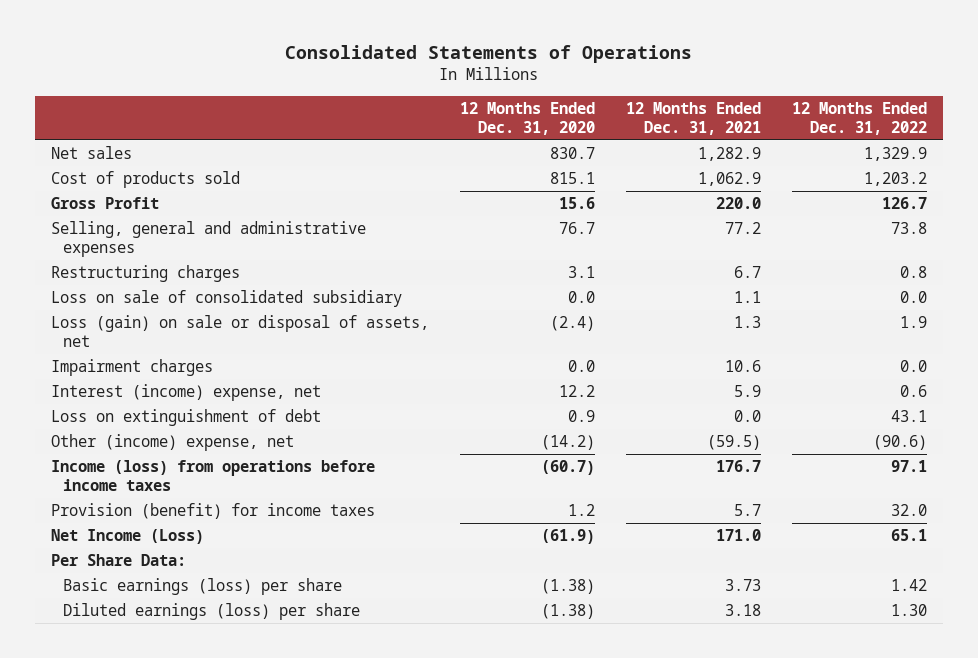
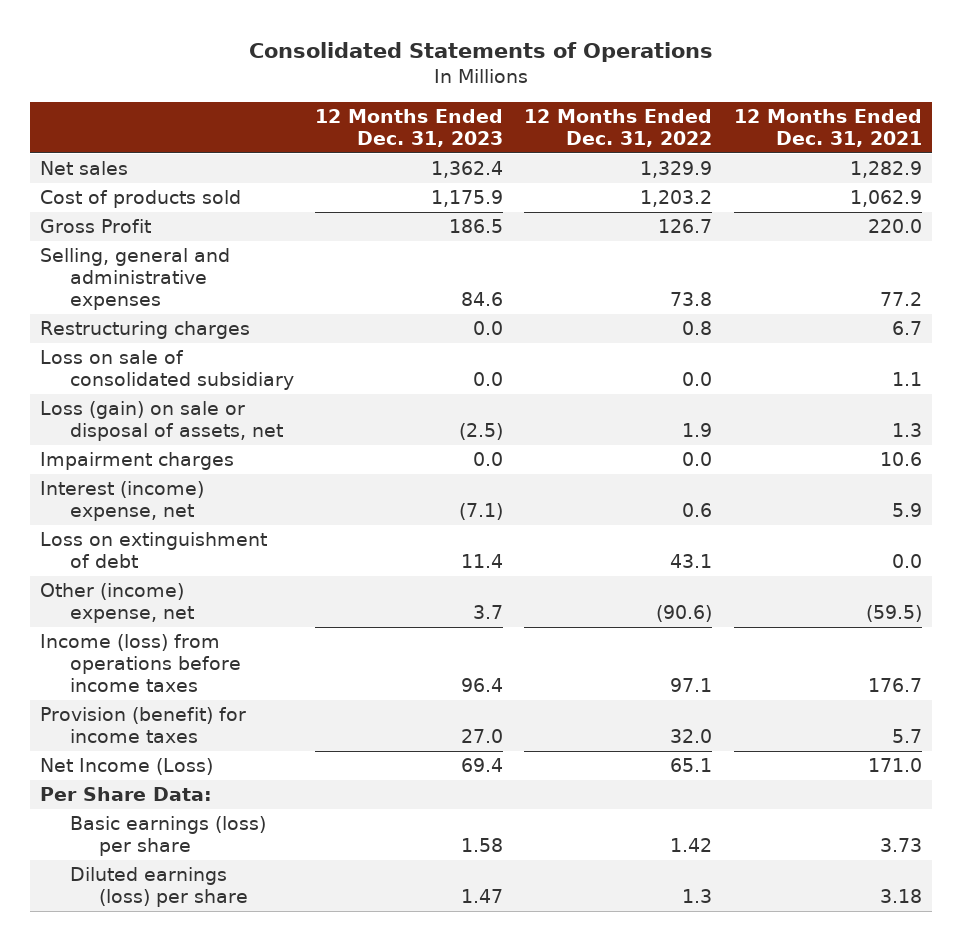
[459,101,595,135] 12 Months Ended Dec. 31, 2020 -> none
none -> [315,109,504,148] 12 Months Ended Dec. 31, 2023
[890,604,927,617] 1.30 -> [682,889,713,904] 1.3

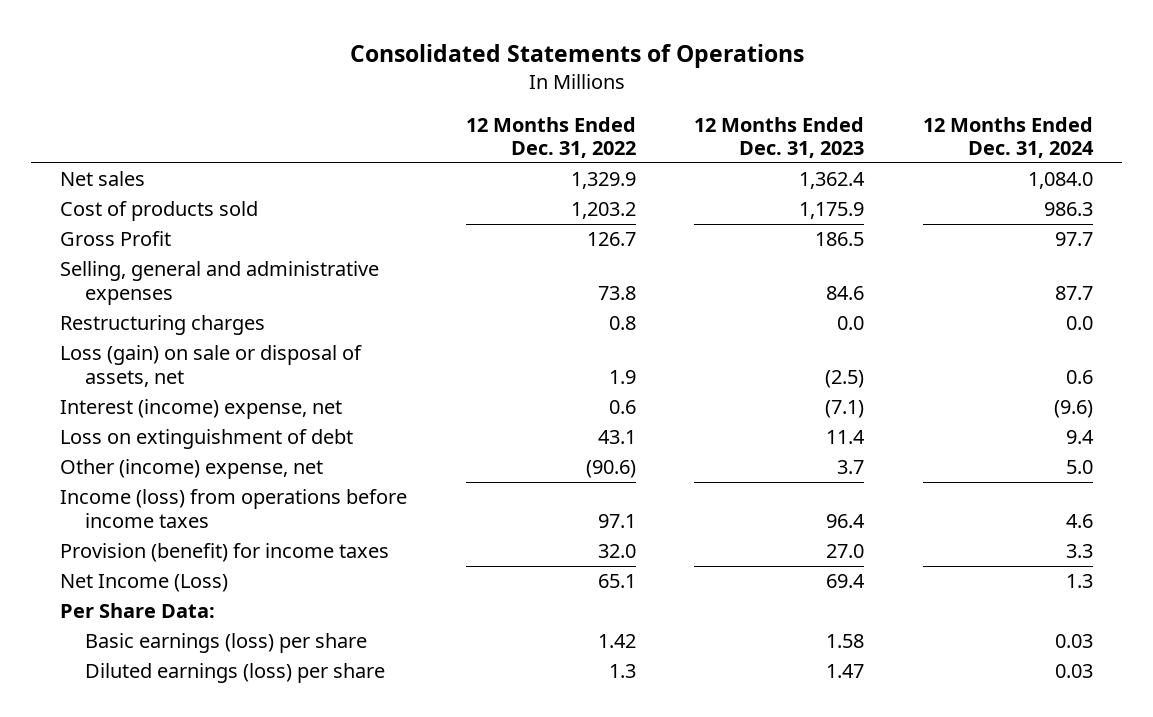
[733,109,922,148] 12 Months Ended Dec. 31, 2021 -> none
none -> [922,116,1094,158] 12 Months Ended Dec. 31, 2024
[40,350,294,391] Loss on sale of consolidated subsidiary -> none
[40,452,235,471] Impairment charges -> none

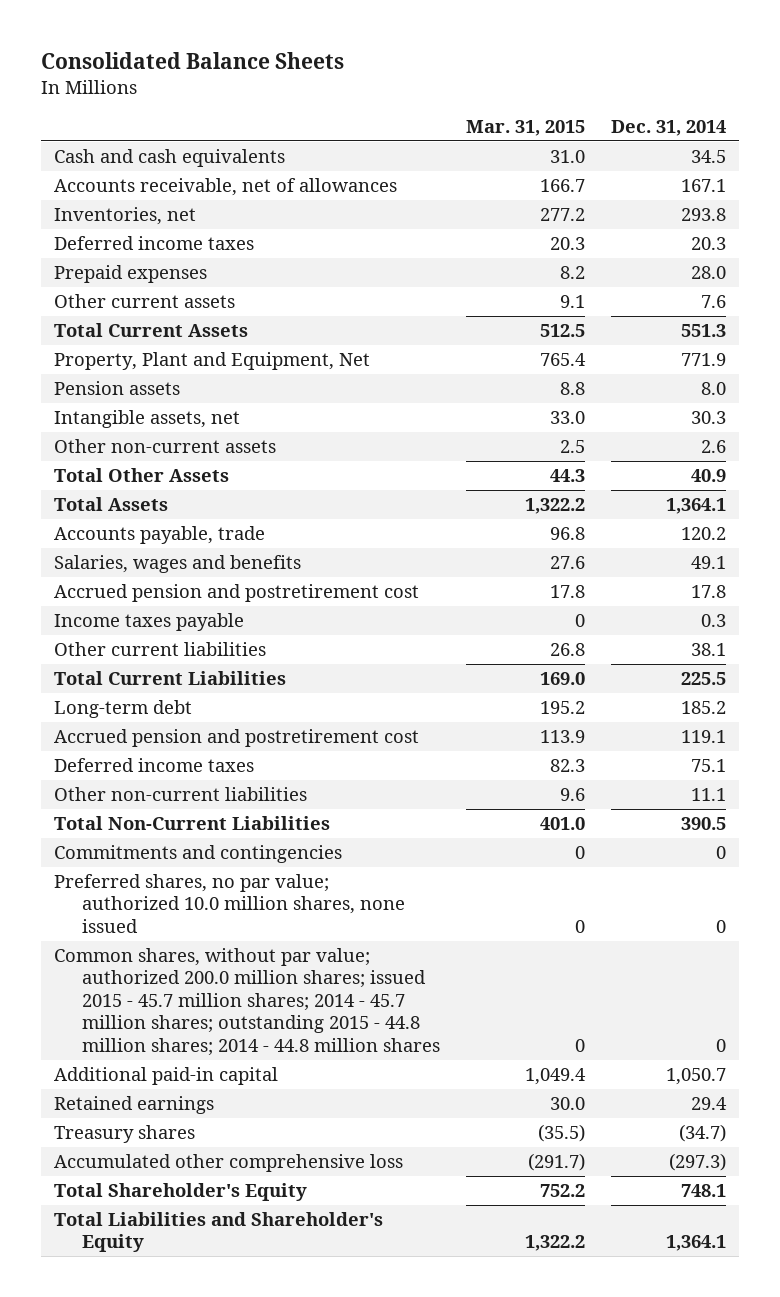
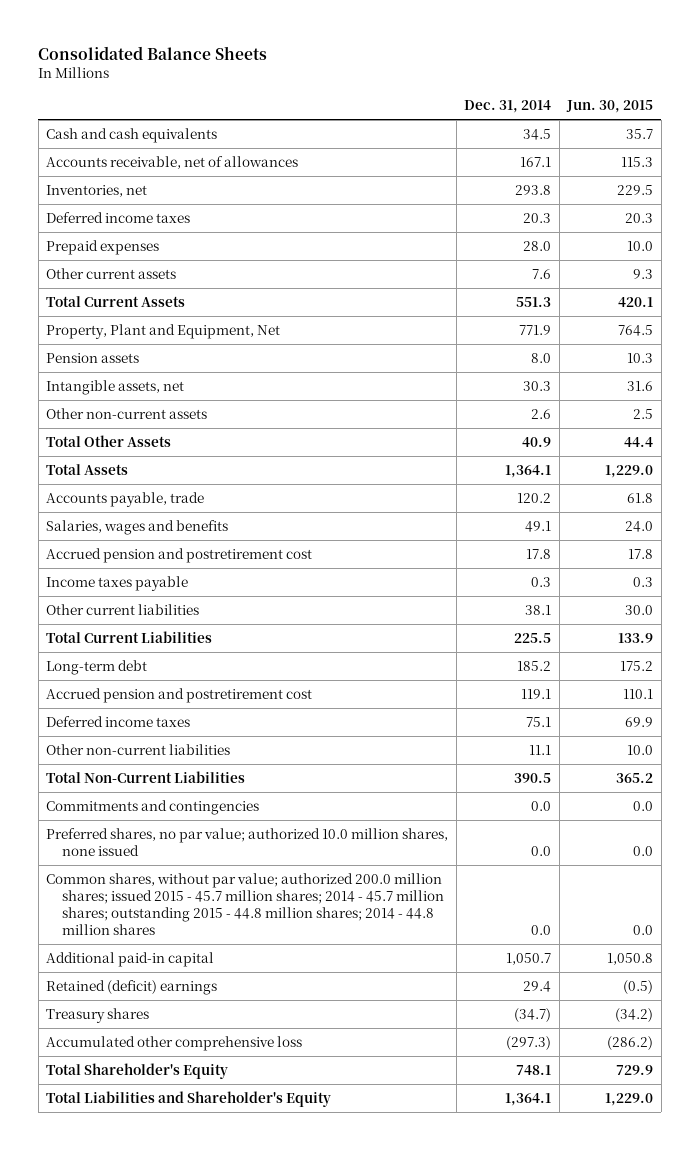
[466,119,586,136] Mar. 31, 2015 -> none
none -> [566,100,654,114] Jun. 30, 2015
[716,845,727,859] 0 -> [531,800,552,811] 0.0
[716,919,727,933] 0 -> [531,845,552,856] 0.0
[716,1038,727,1052] 0 -> [531,925,552,936] 0.0
[53,1095,214,1114] Retained earnings -> [46,979,218,995] Retained (deficit) earnings

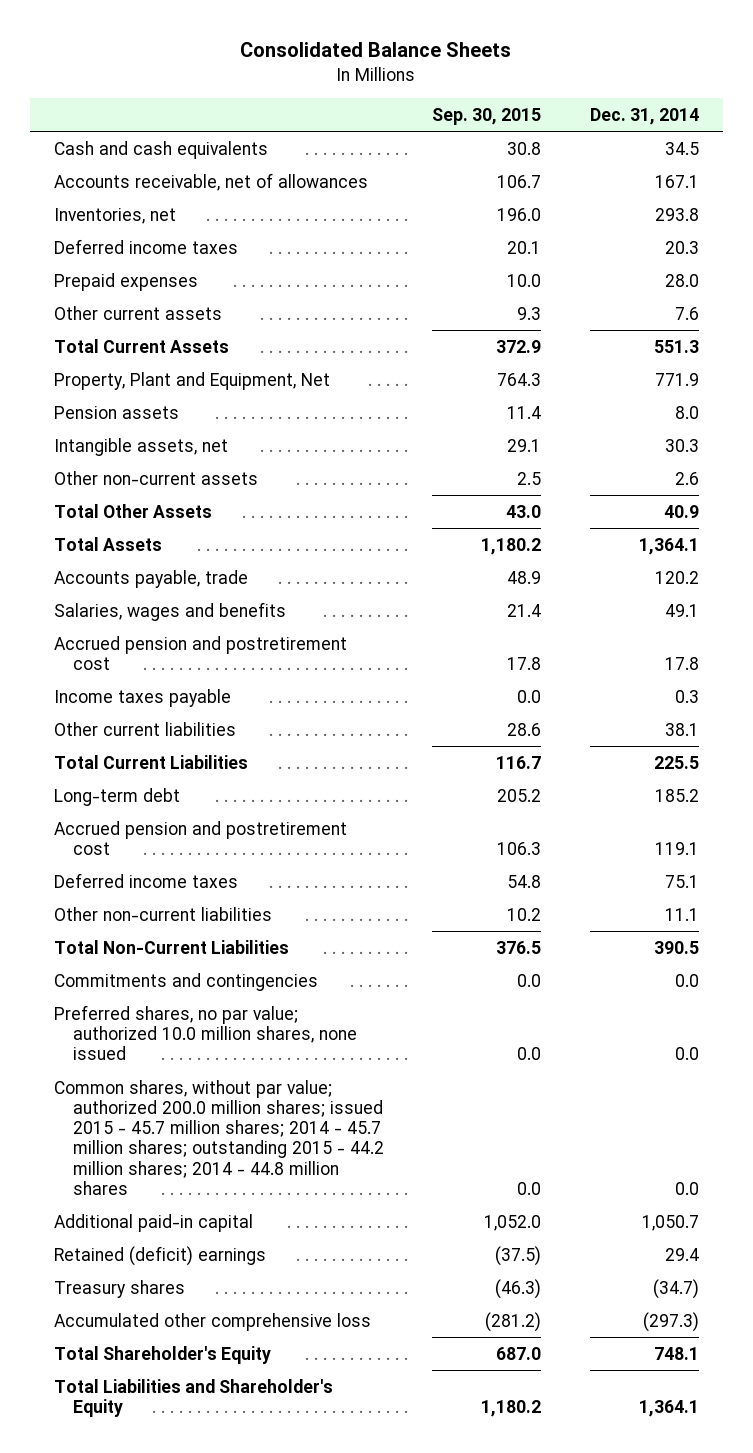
[566,100,654,114] Jun. 30, 2015 -> none
none -> [432,107,542,125] Sep. 30, 2015
[46,872,444,936] Common shares, without par value; authorized 200.0 million shares; issued 2015 - 45.7 million shares; 2014 - 45.7 million shares; outstanding 2015 - 44.8 million shares; 2014 - 44.8 million shares -> [54,1079,385,1195] Common shares, without par value; authorized 200.0 million shares; issued 2015 - 45.7 million shares; 2014 - 45.7 million shares; outstanding 2015 - 44.2 million shares; 2014 - 44.8 million shares

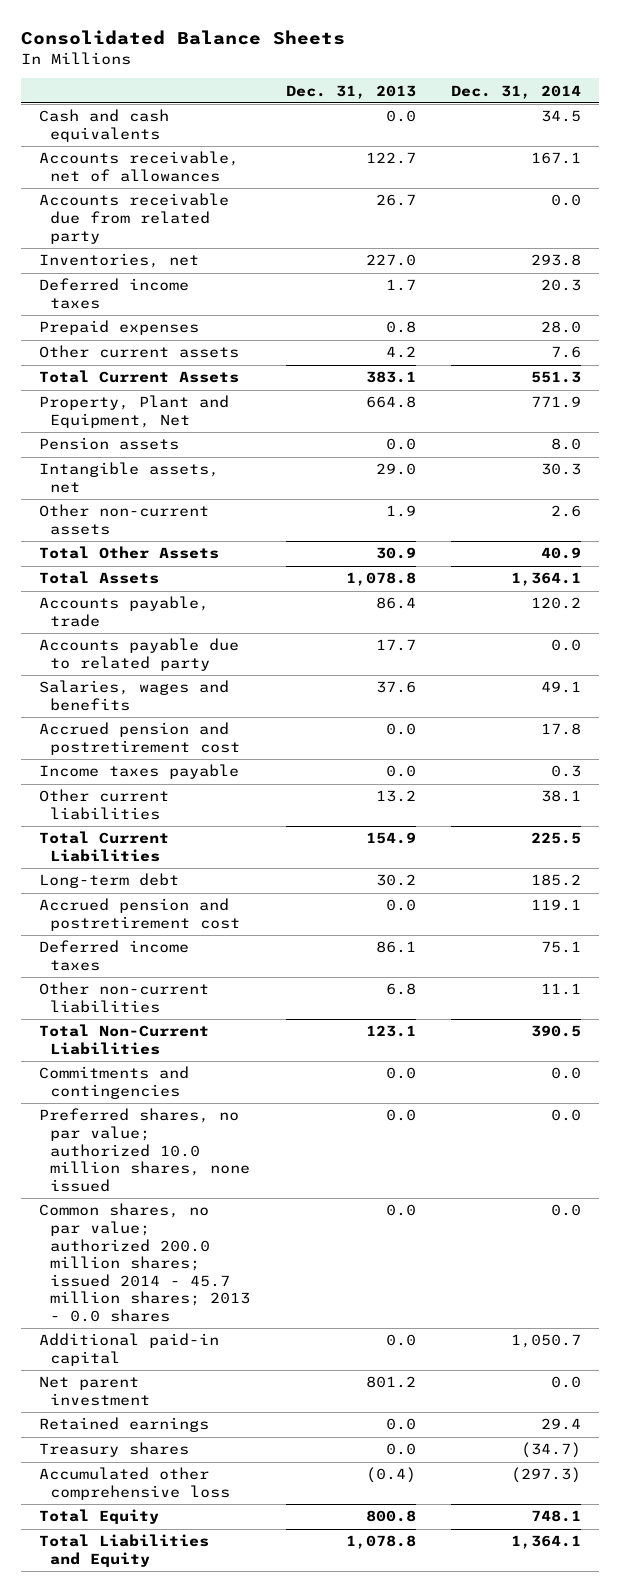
[432,107,542,125] Sep. 30, 2015 -> none
none -> [285,84,416,99] Dec. 31, 2013
none -> [39,193,230,244] Accounts receivable due from related party
none -> [39,638,240,671] Accounts payable due to related party
[54,1079,385,1195] Common shares, without par value; authorized 200.0 million shares; issued 2015 - 45.7 million shares; 2014 - 45.7 million shares; outstanding 2015 - 44.2 million shares; 2014 - 44.8 million shares -> [39,1203,250,1322] Common shares, no par value; authorized 200.0 million shares; issued 2014 - 45.7 million shares; 2013 - 0.0 shares
none -> [39,1376,150,1406] Net parent investment
[54,1245,267,1266] Retained (deficit) earnings -> [39,1417,210,1433] Retained earnings
[54,1345,272,1364] Total Shareholder's Equity -> [39,1509,160,1525] Total Equity
[54,1378,334,1417] Total Liabilities and Shareholder's Equity -> [39,1534,210,1567] Total Liabilities and Equity

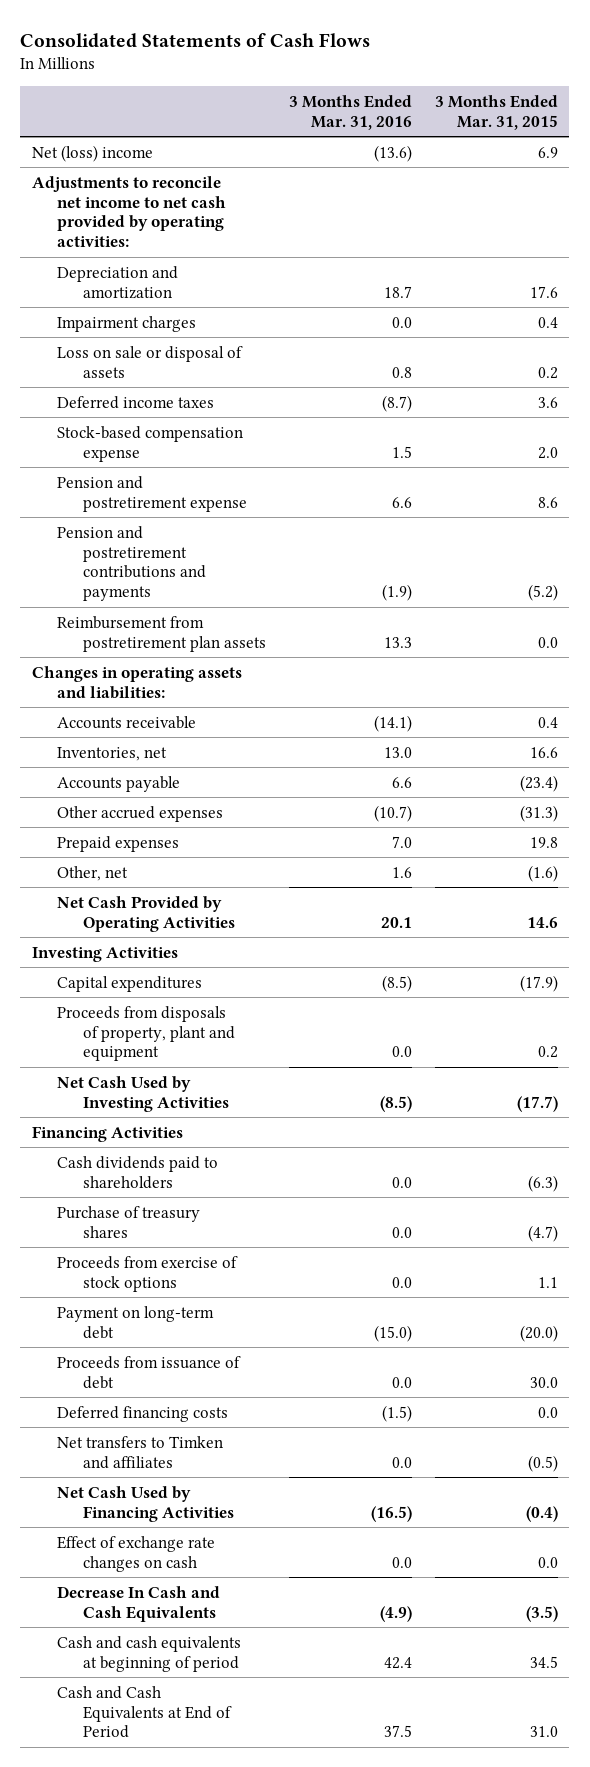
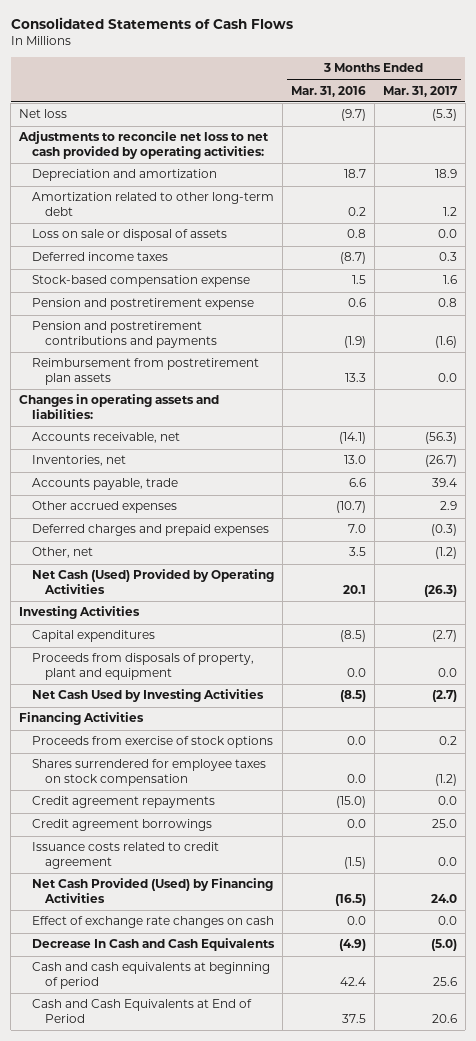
[434,94,558,130] 3 Months Ended Mar. 31, 2015 -> none
none -> [382,85,458,97] Mar. 31, 2017
[32,144,154,162] Net (loss) income -> [19,109,68,119] Net loss
[373,144,412,162] (13.6) -> [340,109,366,122] (9.7)
[32,175,227,248] Adjustments to reconcile net income to net cash provided by operating activities: -> [18,131,270,159] Adjustments to reconcile net loss to net cash provided by operating activities:
[57,315,197,332] Impairment charges -> none
none -> [31,192,274,216] Amortization related to other long-term debt
[391,496,412,508] 6.6 -> [347,298,366,308] 0.6
[57,715,197,729] Accounts receivable -> [31,432,180,444] Accounts receivable, net
[57,775,181,792] Accounts payable -> [31,478,178,491] Accounts payable, trade
[57,835,180,852] Prepaid expenses -> [31,524,269,537] Deferred charges and prepaid expenses
[391,866,412,878] 1.6 -> [348,547,366,557] 3.5
[57,895,235,932] Net Cash Provided by Operating Activities -> [31,569,274,594] Net Cash (Used) Provided by Operating Activities
[57,1155,219,1189] Cash dividends paid to shareholders -> none
[57,1205,201,1238] Purchase of treasury shares -> none
[57,1435,224,1469] Net transfers to Timken and affiliates -> none
none -> [31,759,266,786] Shares surrendered for employee taxes on stock compensation
[57,1305,215,1339] Payment on long-term debt -> [31,796,215,809] Credit agreement repayments
[57,1355,242,1389] Proceeds from issuance of debt -> [31,819,212,832] Credit agreement borrowings
[57,1405,229,1422] Deferred financing costs -> [31,842,219,869] Issuance costs related to credit agreement
[57,1485,234,1522] Net Cash Used by Financing Activities -> [31,878,273,903] Net Cash Provided (Used) by Financing Activities

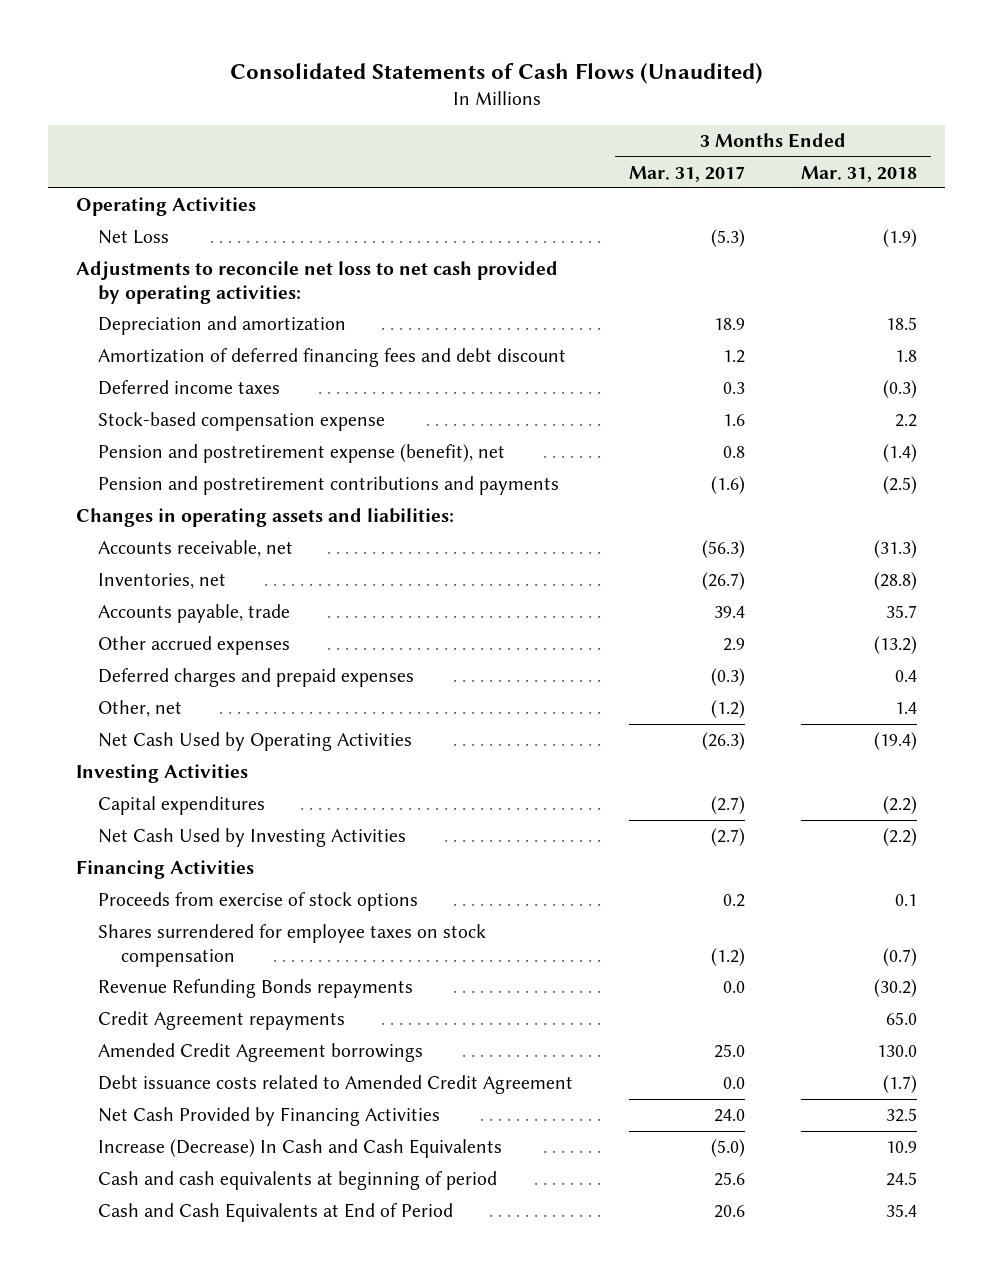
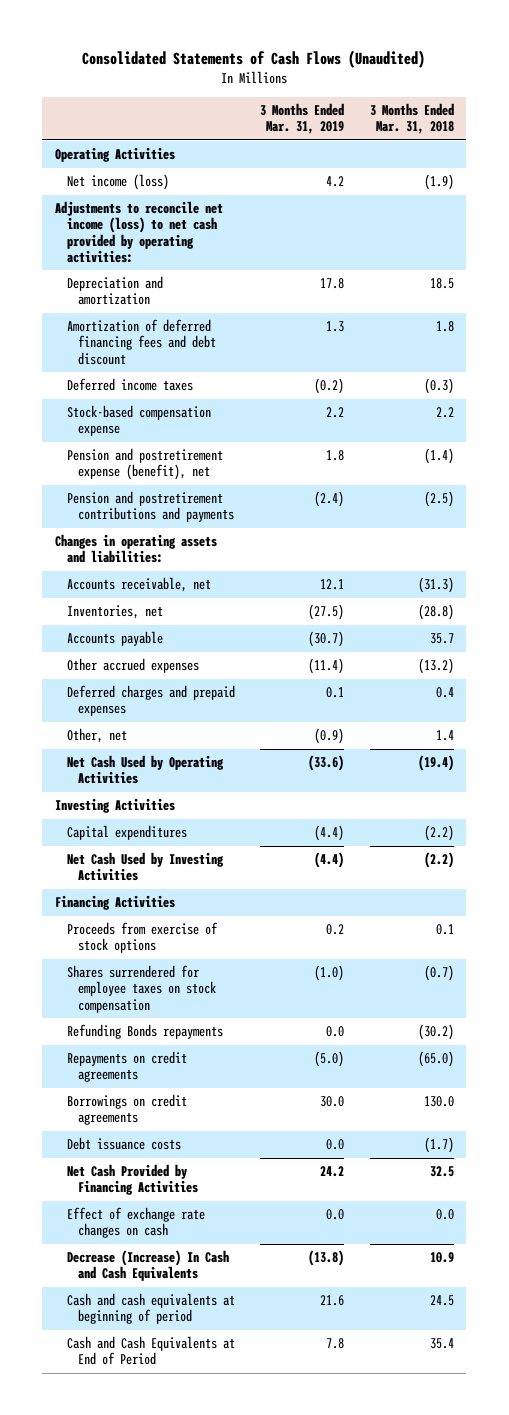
[629,165,746,182] Mar. 31, 2017 -> none
none -> [260,103,345,135] 3 Months Ended Mar. 31, 2019
[98,230,170,245] Net Loss -> [66,174,169,191] Net income (loss)
[76,261,559,304] Adjustments to reconcile net loss to net cash provided by operating activities: -> [55,201,224,263] Adjustments to reconcile net income (loss) to net cash provided by operating activities:
[98,604,291,624] Accounts payable, trade -> [66,631,163,647] Accounts payable
[98,979,414,999] Revenue Refunding Bonds repayments -> [66,1024,223,1040] Refunding Bonds repayments
[98,1011,346,1031] Credit Agreement repayments -> [66,1051,187,1083] Repayments on credit agreements
[886,1012,918,1026] 65.0 -> [417,1051,454,1068] (65.0)
[98,1043,424,1063] Amended Credit Agreement borrowings -> [66,1094,187,1126] Borrowings on credit agreements
[98,1075,574,1095] Debt issuance costs related to Amended Credit Agreement -> [66,1137,181,1151] Debt issuance costs
none -> [66,1207,205,1239] Effect of exchange rate changes on cash
[98,1139,503,1159] Increase (Decrease) In Cash and Cash Equivalents -> [66,1250,229,1282] Decrease (Increase) In Cash and Cash Equivalents

